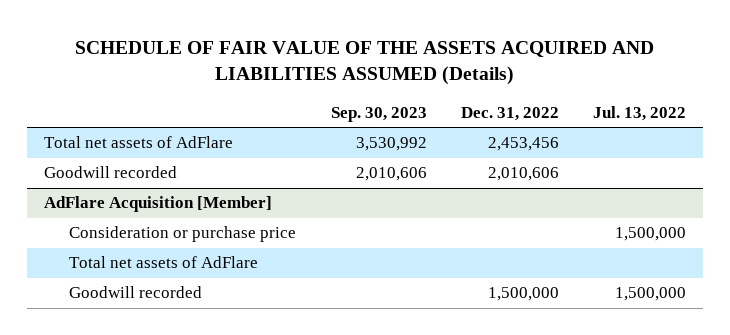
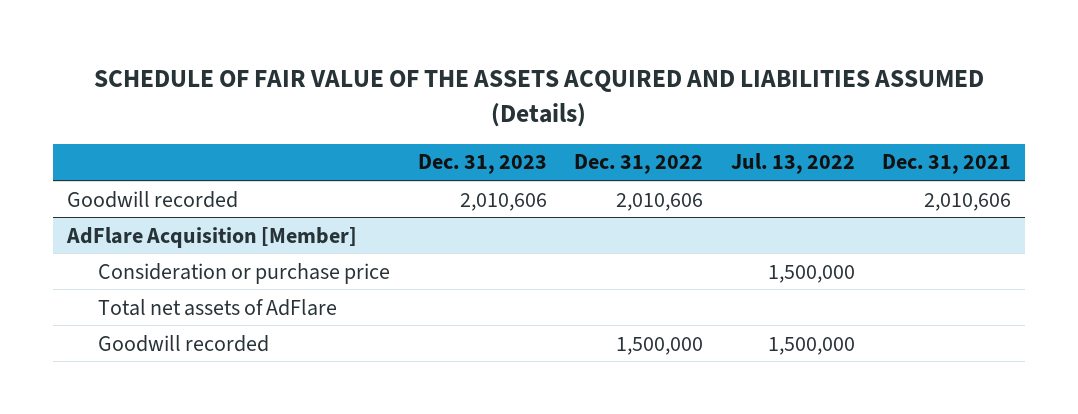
[330,106,427,122] Sep. 30, 2023 -> none
none -> [417,154,547,175] Dec. 31, 2023
none -> [882,154,1012,175] Dec. 31, 2021
[44,136,234,149] Total net assets of AdFlare -> none

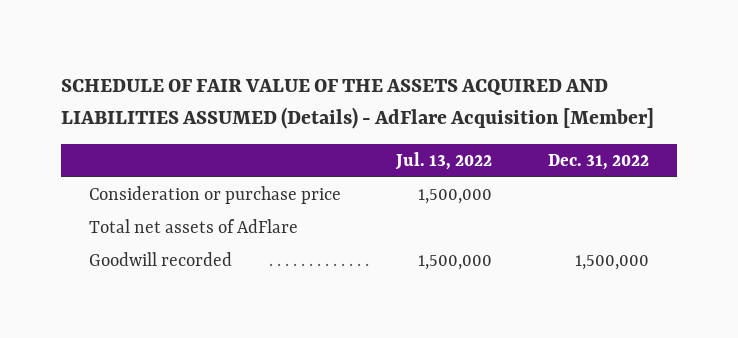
[93,70,984,127] SCHEDULE OF FAIR VALUE OF THE ASSETS ACQUIRED AND LIABILITIES ASSUMED (Details) -> [60,79,654,129] SCHEDULE OF FAIR VALUE OF THE ASSETS ACQUIRED AND LIABILITIES ASSUMED (Details) - AdFlare Acquisition [Member]
[417,154,547,175] Dec. 31, 2023 -> none
[882,154,1012,175] Dec. 31, 2021 -> none
[66,190,238,208] Goodwill recorded -> none
[65,226,357,248] AdFlare Acquisition [Member] -> none

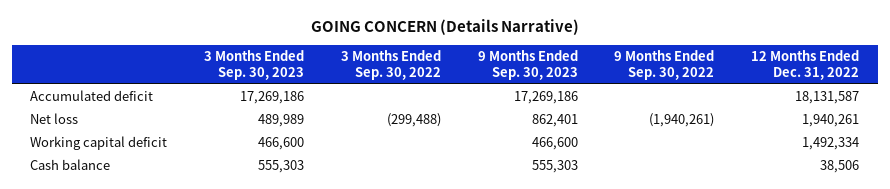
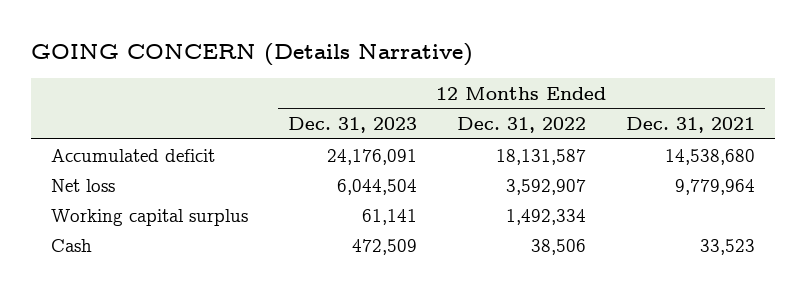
[204,49,305,81] 3 Months Ended Sep. 30, 2023 -> none
[340,49,441,81] 3 Months Ended Sep. 30, 2022 -> none
[477,49,578,81] 9 Months Ended Sep. 30, 2023 -> none
[614,49,715,81] 9 Months Ended Sep. 30, 2022 -> none
none -> [287,117,417,134] Dec. 31, 2023
none -> [625,117,755,134] Dec. 31, 2021
[802,113,860,127] 1,940,261 -> [505,178,586,195] 3,592,907
[30,135,168,150] Working capital deficit -> [50,208,248,226] Working capital surplus
[30,158,111,170] Cash balance -> [50,238,92,252] Cash

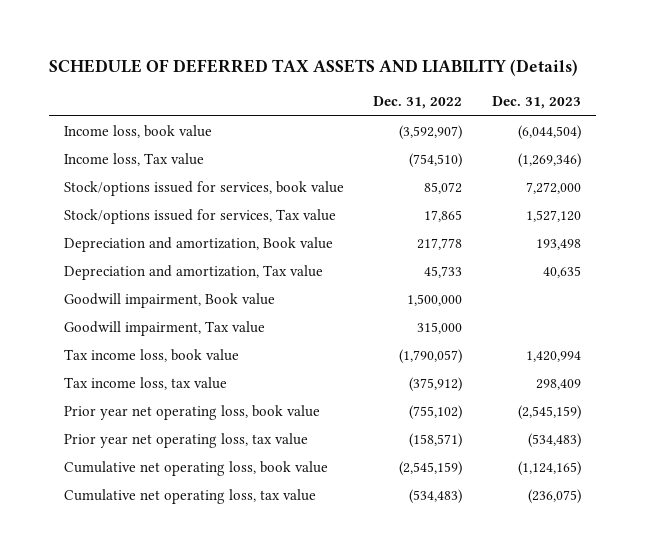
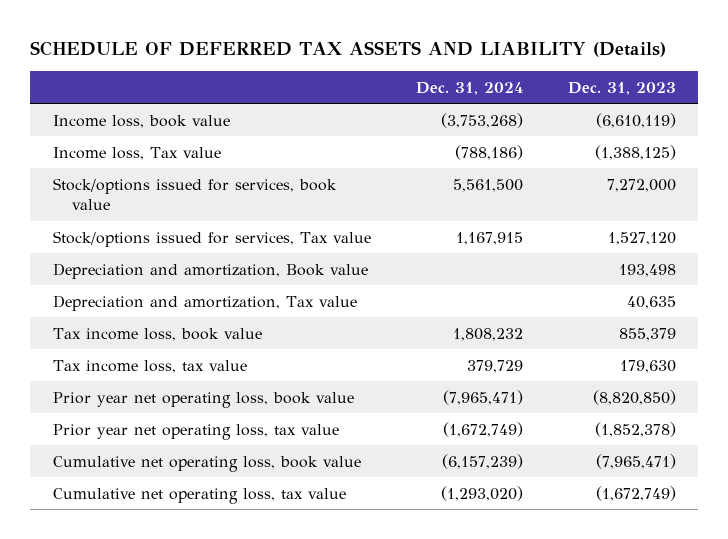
[373,96,463,110] Dec. 31, 2022 -> none
none -> [415,82,523,96] Dec. 31, 2024
[517,124,581,140] (6,044,504) -> [595,112,676,128] (6,610,119)
[517,152,581,168] (1,269,346) -> [594,144,676,160] (1,388,125)
[63,292,275,308] Goodwill impairment, Book value -> none
[63,320,265,336] Goodwill impairment, Tax value -> none
[525,350,581,362] 1,420,994 -> [618,327,676,341] 855,379
[535,378,581,390] 298,409 -> [619,359,676,373] 179,630
[517,404,581,420] (2,545,159) -> [592,389,676,405] (8,820,850)
[527,432,581,448] (534,483) -> [594,421,676,437] (1,852,378)
[517,460,581,476] (1,124,165) -> [595,453,676,469] (7,965,471)
[527,488,581,504] (236,075) -> [595,485,676,501] (1,672,749)

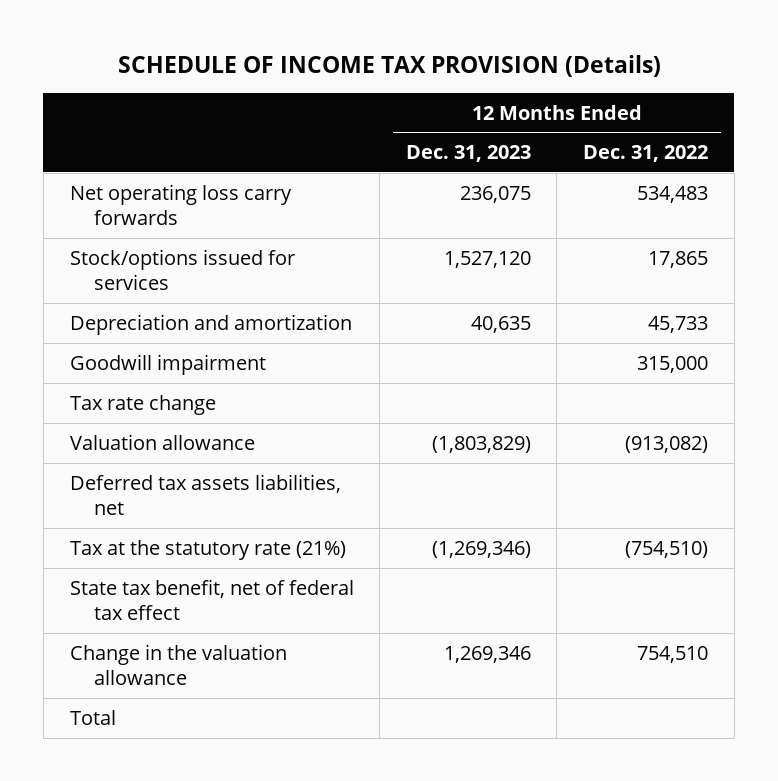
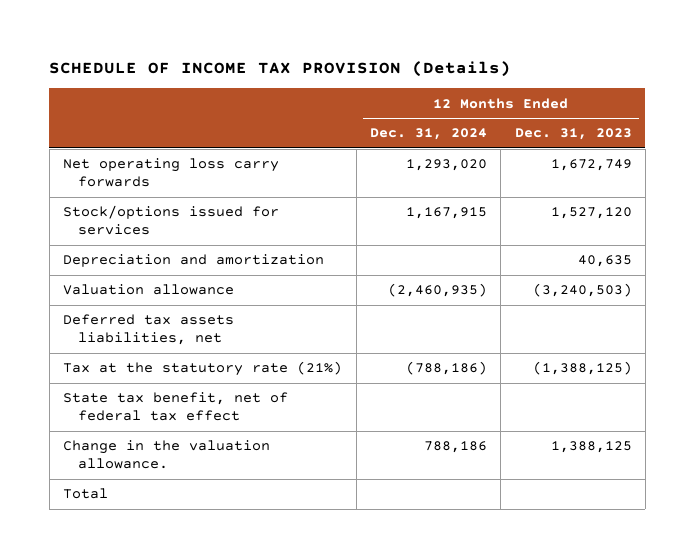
[583,145,709,163] Dec. 31, 2022 -> none
none -> [369,128,487,141] Dec. 31, 2024
[459,185,531,203] 236,075 -> [550,159,632,172] 1,672,749
[69,353,266,375] Goodwill impairment -> none
[69,394,216,415] Tax rate change -> none
[431,435,531,453] (1,803,829) -> [532,283,632,298] (3,240,503)
[431,540,531,558] (1,269,346) -> [532,361,632,376] (1,388,125)
[69,643,287,685] Change in the valuation allowance -> [63,440,271,470] Change in the valuation allowance.
[443,645,531,663] 1,269,346 -> [550,441,632,454] 1,388,125

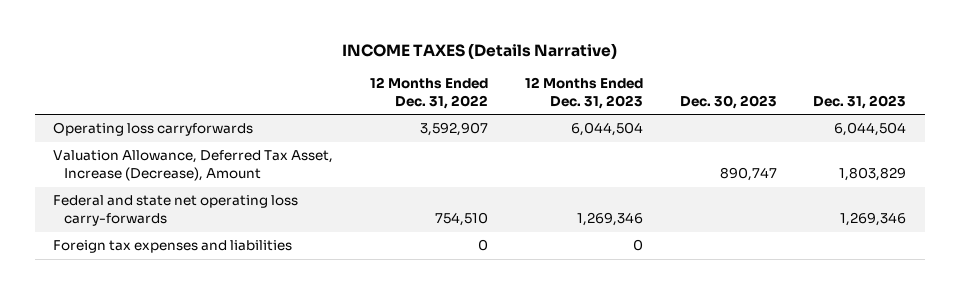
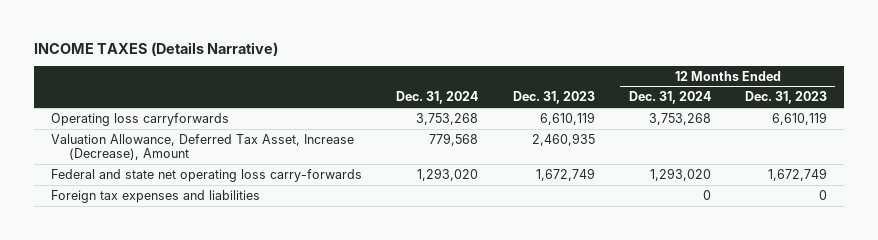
[370,76,489,109] 12 Months Ended Dec. 31, 2022 -> none
[679,94,777,109] Dec. 30, 2023 -> none
none -> [396,91,479,105] Dec. 31, 2024
none -> [628,91,711,105] Dec. 31, 2024
[570,122,643,137] 6,044,504 -> [771,111,827,125] 6,610,119
[834,122,907,137] 6,044,504 -> [539,111,595,125] 6,610,119
[839,167,907,182] 1,803,829 -> [531,132,595,146] 2,460,935
[576,212,643,227] 1,269,346 -> [767,167,827,181] 1,672,749
[840,212,907,227] 1,269,346 -> [535,167,595,181] 1,672,749

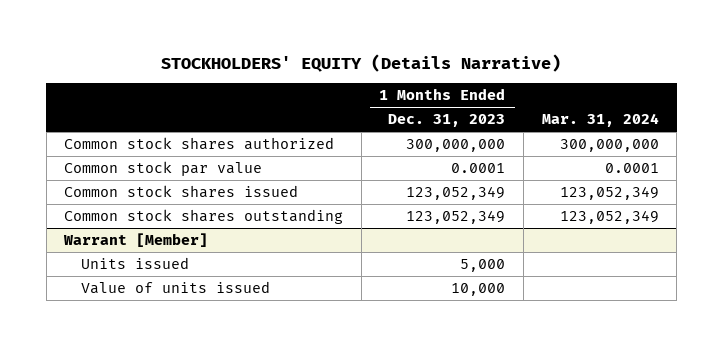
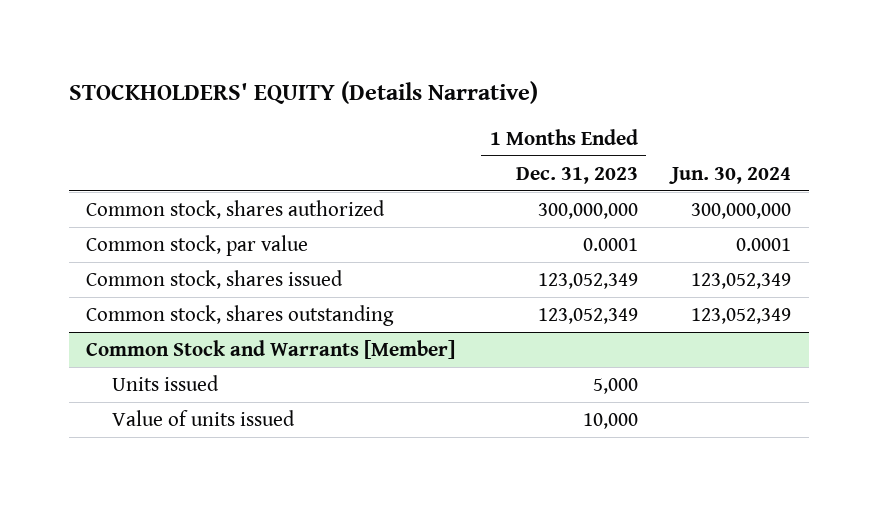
[541,113,659,128] Mar. 31, 2024 -> none
none -> [669,166,792,184] Jun. 30, 2024
[63,233,209,248] Warrant [Member] -> none
[64,137,335,151] Common stock shares authorized -> [86,199,386,219] Common stock, shares authorized
[64,161,263,177] Common stock par value -> [86,234,309,256] Common stock, par value
[64,185,299,199] Common stock shares issued -> [86,269,344,289] Common stock, shares issued
[64,209,344,225] Common stock shares outstanding -> [86,304,395,326] Common stock, shares outstanding
none -> [86,339,456,359] Common Stock and Warrants [Member]

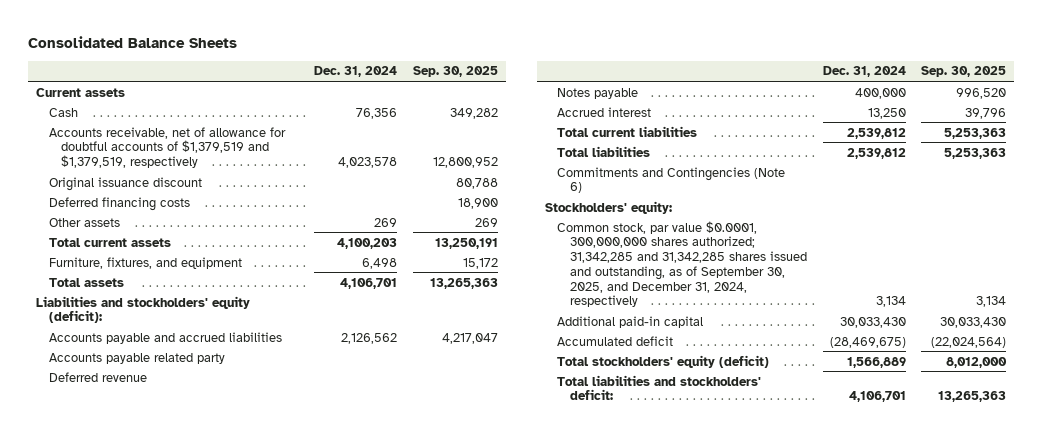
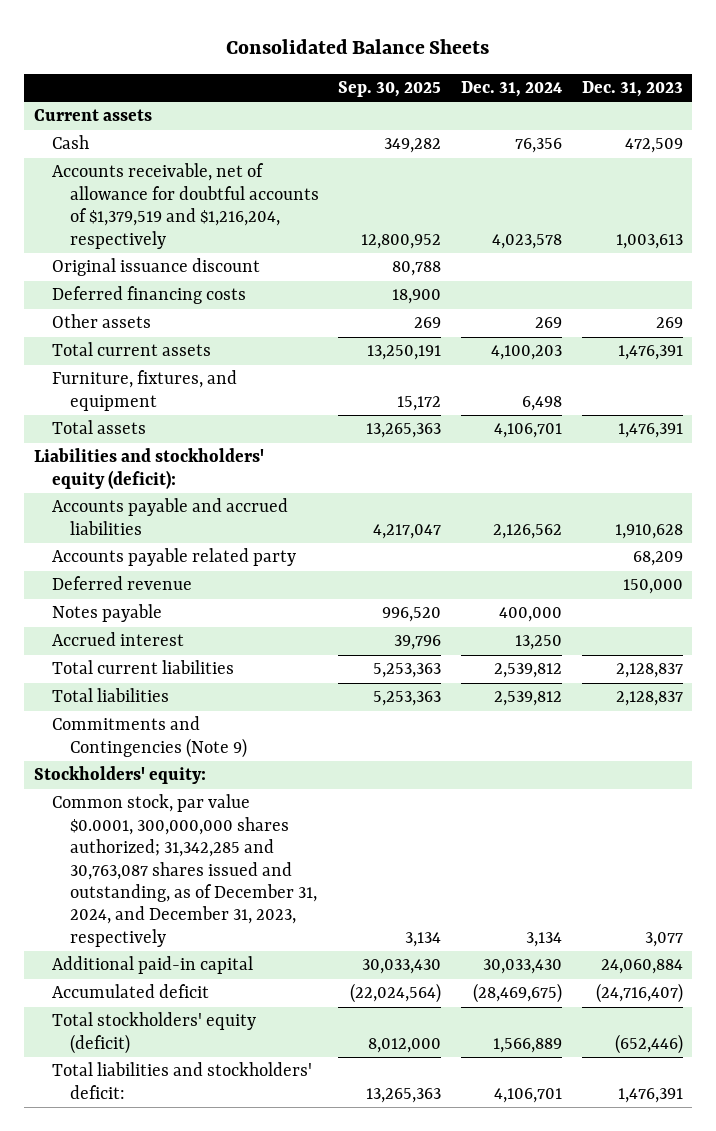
none -> [581,80,683,97] Dec. 31, 2023
[48,126,286,169] Accounts receivable, net of allowance for doubtful accounts of $1,379,519 and $1,379,519, respectively -> [51,163,319,249] Accounts receivable, net of allowance for doubtful accounts of $1,379,519 and $1,216,204, respectively
[557,166,786,194] Commitments and Contingencies (Note 6) -> [51,716,247,758] Commitments and Contingencies (Note 9)
[557,220,807,308] Common stock, par value $0.0001, 300,000,000 shares authorized; 31,342,285 and 31,342,285 shares issued and outstanding, as of September 30, 2025, and December 31, 2024, respectively -> [51,794,317,947] Common stock, par value $0.0001, 300,000,000 shares authorized; 31,342,285 and 30,763,087 shares issued and outstanding, as of December 31, 2024, and December 31, 2023, respectively

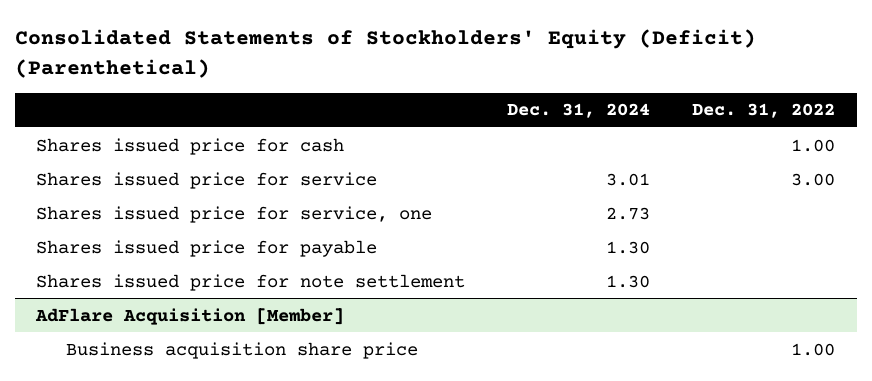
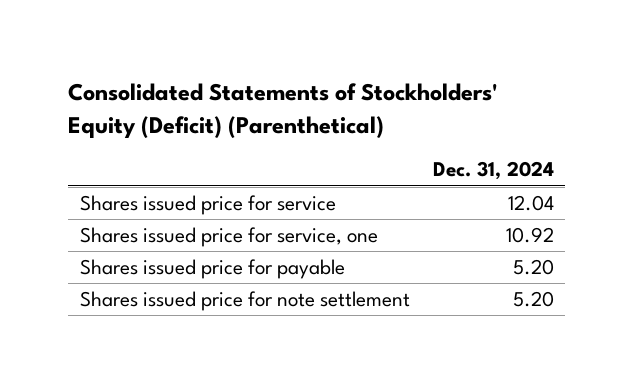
[692,103,836,119] Dec. 31, 2022 -> none
[36,137,345,155] Shares issued price for cash -> none
[35,307,345,325] AdFlare Acquisition [Member] -> none
[65,341,418,359] Business acquisition share price -> none
[606,172,651,186] 3.01 -> [507,194,554,211] 12.04
[606,206,651,220] 2.73 -> [505,226,554,243] 10.92
[606,240,651,254] 1.30 -> [512,258,554,275] 5.20
[606,274,651,288] 1.30 -> [512,290,554,307] 5.20

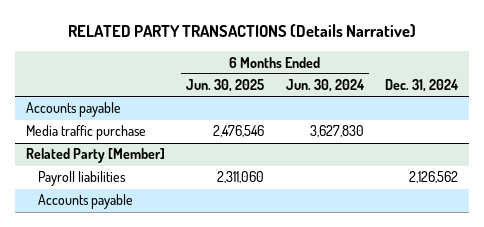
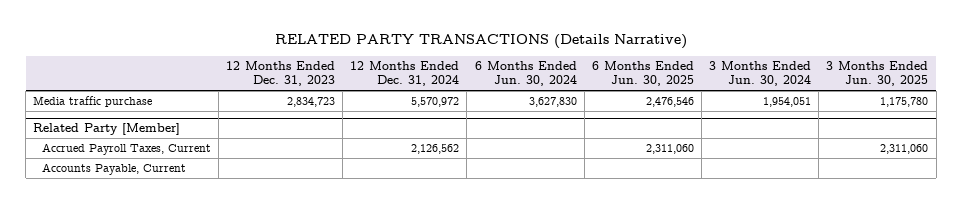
[385,79,460,93] Dec. 31, 2024 -> none
none -> [226,60,336,87] 12 Months Ended Dec. 31, 2023
none -> [350,60,460,87] 12 Months Ended Dec. 31, 2024
none -> [709,60,812,87] 3 Months Ended Jun. 30, 2024
none -> [826,60,929,87] 3 Months Ended Jun. 30, 2025
[25,102,121,118] Accounts payable -> none
[38,171,127,187] Payroll liabilities -> [41,143,211,156] Accrued Payroll Taxes, Current
[38,194,134,210] Accounts payable -> [41,163,186,176] Accounts Payable, Current

